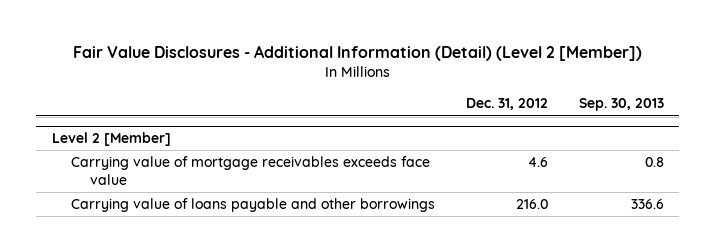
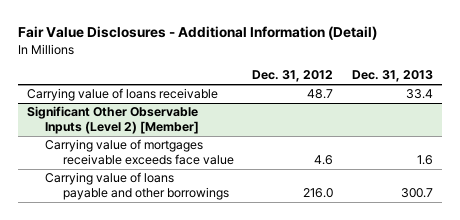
[72,45,642,62] Fair Value Disclosures - Additional Information (Detail) (Level 2 [Member]) -> [17,25,377,40] Fair Value Disclosures - Additional Information (Detail)
[578,98,664,112] Sep. 30, 2013 -> none
none -> [351,70,433,83] Dec. 31, 2013
[51,132,171,147] Level 2 [Member] -> none
none -> [26,88,218,102] Carrying value of loans receivable
none -> [26,106,200,135] Significant Other Observable Inputs (Level 2) [Member]
[70,156,430,186] Carrying value of mortgage receivables exceeds face value -> [45,139,235,166] Carrying value of mortgages receivable exceeds face value

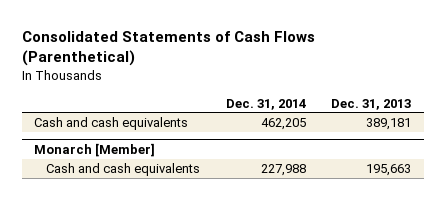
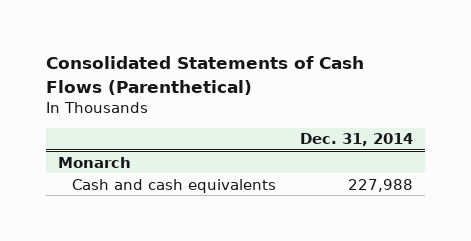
[331,98,412,110] Dec. 31, 2013 -> none
[34,117,189,131] Cash and cash equivalents -> none
[34,142,156,157] Monarch [Member] -> [58,156,132,168] Monarch

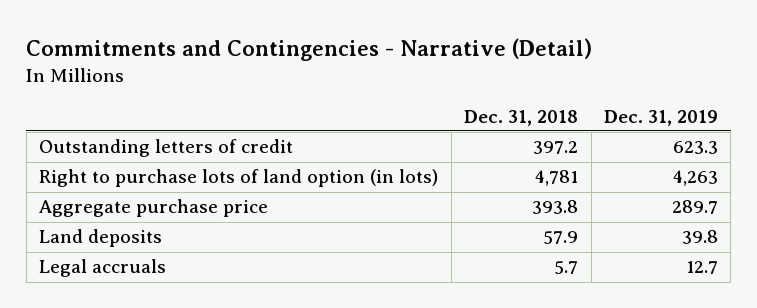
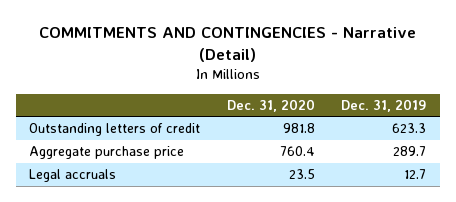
[26,38,593,62] Commitments and Contingencies - Narrative (Detail) -> [38,27,416,63] COMMITMENTS AND CONTINGENCIES - Narrative (Detail)
[464,109,579,126] Dec. 31, 2018 -> none
none -> [226,98,315,112] Dec. 31, 2020
[39,169,439,188] Right to purchase lots of land option (in lots) -> none
[39,229,163,248] Land deposits -> none

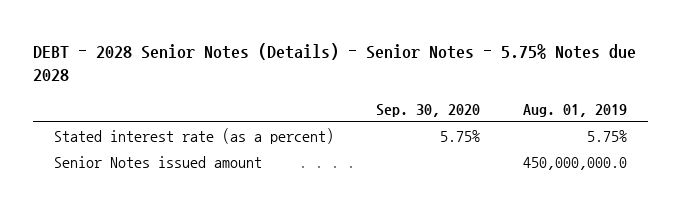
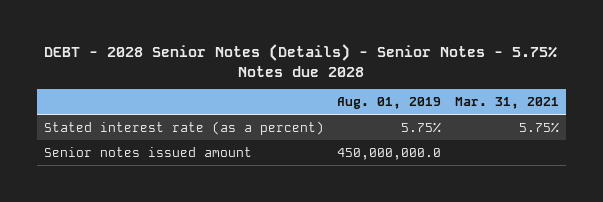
[376,103,481,117] Sep. 30, 2020 -> none
none -> [455,97,560,110] Mar. 31, 2021
[54,155,263,168] Senior Notes issued amount -> [43,147,252,158] Senior notes issued amount

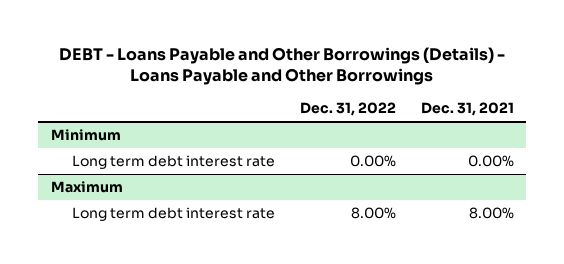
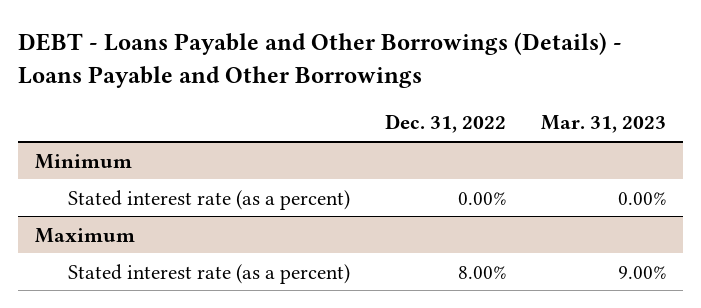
[420,102,514,117] Dec. 31, 2021 -> none
none -> [540,115,666,134] Mar. 31, 2023
[71,155,275,170] Long term debt interest rate -> [68,189,351,210] Stated interest rate (as a percent)
[71,207,275,222] Long term debt interest rate -> [68,263,351,284] Stated interest rate (as a percent)

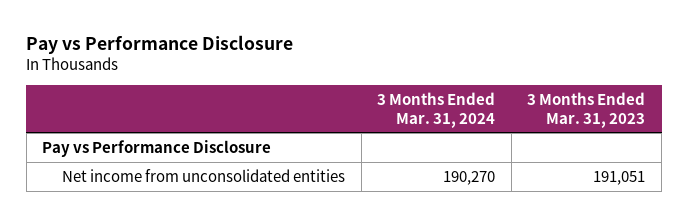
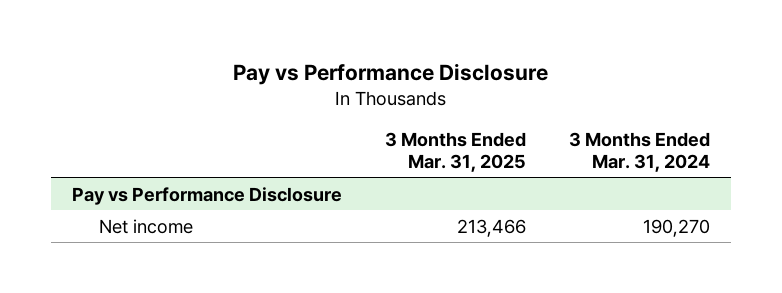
[527,91,646,128] 3 Months Ended Mar. 31, 2023 -> none
none -> [385,132,527,173] 3 Months Ended Mar. 31, 2025
[62,168,346,182] Net income from unconsolidated entities -> [98,218,193,234] Net income

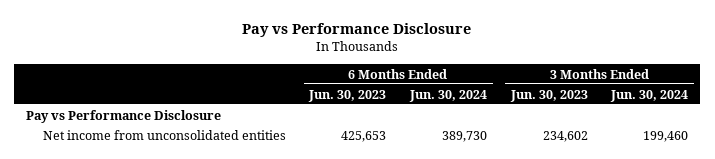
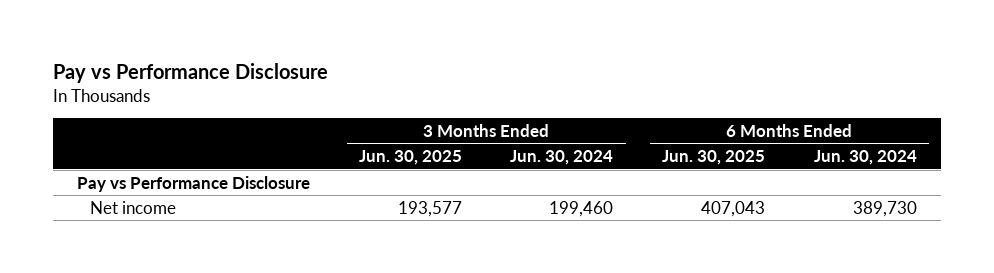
[308,89,387,102] Jun. 30, 2023 -> none
[509,89,588,102] Jun. 30, 2023 -> none
none -> [358,150,462,166] Jun. 30, 2025
none -> [661,150,765,166] Jun. 30, 2025
[42,129,286,140] Net income from unconsolidated entities -> [89,200,176,214] Net income

